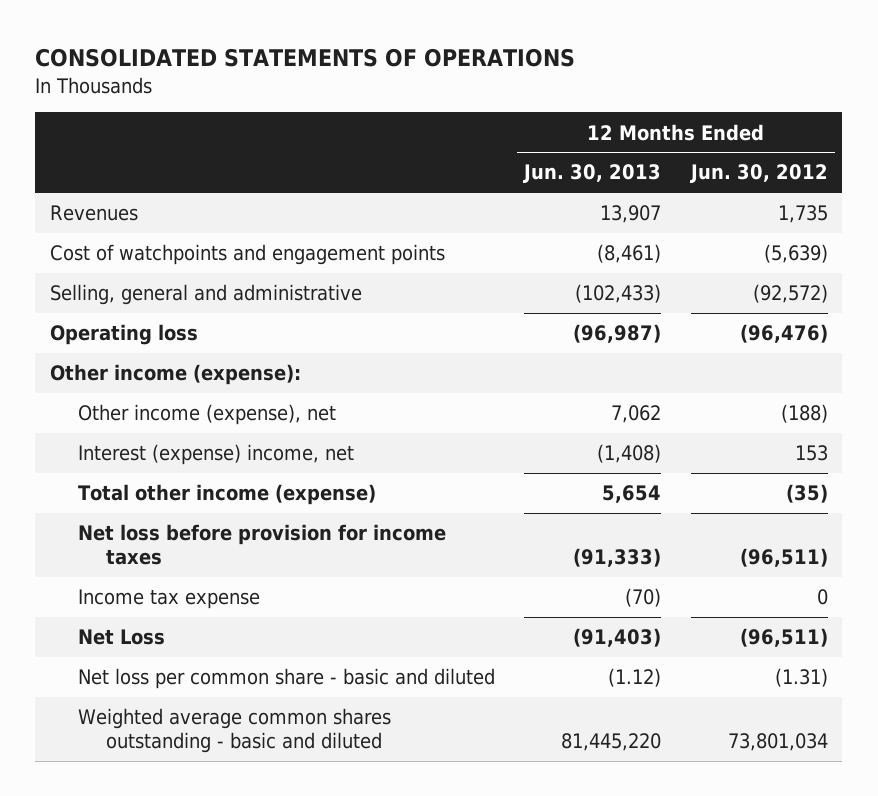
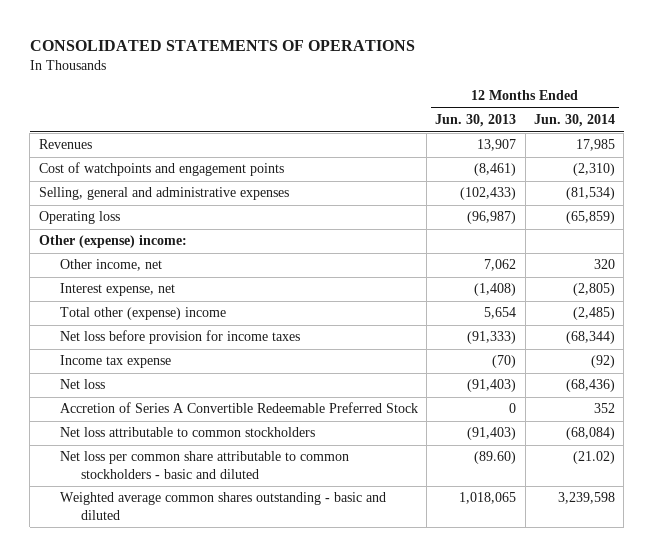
[689,164,828,184] Jun. 30, 2012 -> none
none -> [533,114,615,128] Jun. 30, 2014
[50,284,363,306] Selling, general and administrative -> [38,187,289,201] Selling, general and administrative expenses
[50,364,302,386] Other income (expense): -> [38,235,187,249] Other (expense) income:
[77,404,336,426] Other income (expense), net -> [59,259,162,272] Other income, net
[77,444,354,466] Interest (expense) income, net -> [59,283,175,297] Interest expense, net
[77,484,376,506] Total other income (expense) -> [59,307,226,321] Total other (expense) income
[77,629,165,646] Net Loss -> [59,379,105,390] Net loss
none -> [59,402,418,414] Accretion of Series A Convertible Redeemable Preferred Stock
none -> [59,427,315,438] Net loss attributable to common stockholders
[77,668,495,690] Net loss per common share - basic and diluted -> [59,451,349,479] Net loss per common share attributable to common stockholders - basic and diluted
[608,668,662,688] (1.12) -> [474,451,517,465] (89.60)
[561,733,662,752] 81,445,220 -> [459,492,517,505] 1,018,065

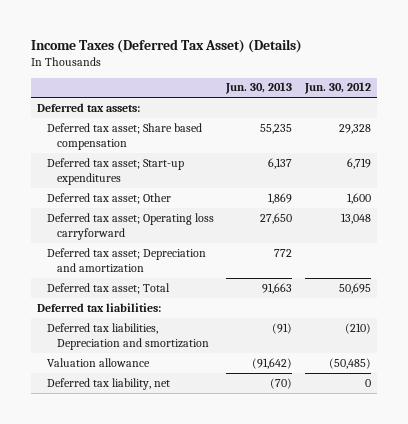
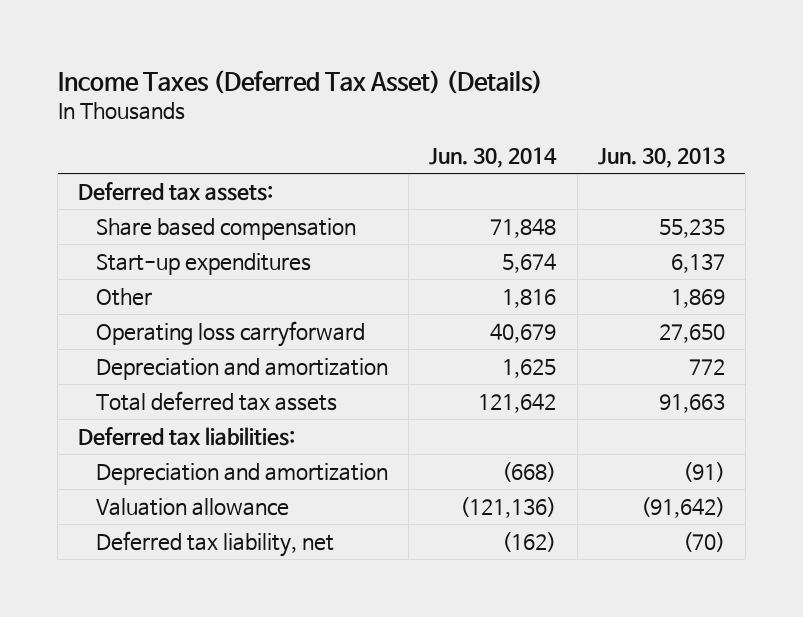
[303,82,371,95] Jun. 30, 2012 -> none
none -> [429,147,558,169] Jun. 30, 2014
[47,122,203,151] Deferred tax asset; Share based compensation -> [96,217,357,240] Share based compensation
[47,157,185,186] Deferred tax asset; Start-up expenditures -> [96,252,312,275] Start-up expenditures
[47,192,172,204] Deferred tax asset; Other -> [96,287,153,306] Other
[47,212,215,241] Deferred tax asset; Operating loss carryforward -> [96,320,366,347] Operating loss carryforward
[47,247,207,274] Deferred tax asset; Depreciation and amortization -> [96,357,389,380] Depreciation and amortization
[47,282,171,294] Deferred tax asset; Total -> [96,390,338,411] Total deferred tax assets
[47,322,210,351] Deferred tax liabilities, Depreciation and smortization -> [96,462,389,485] Depreciation and amortization

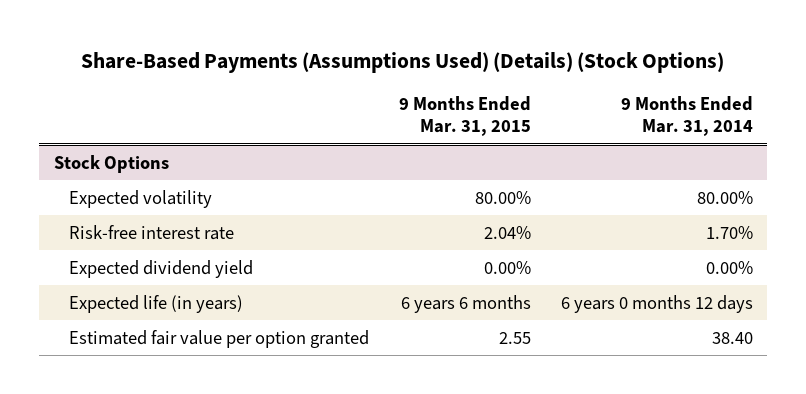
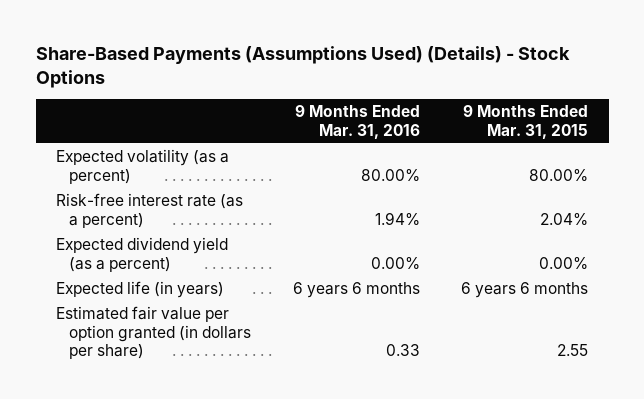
[81,52,725,74] Share-Based Payments (Assumptions Used) (Details) (Stock Options) -> [35,45,570,88] Share-Based Payments (Assumptions Used) (Details) - Stock Options
[620,96,753,137] 9 Months Ended Mar. 31, 2014 -> none
none -> [294,105,420,139] 9 Months Ended Mar. 31, 2016
[53,154,169,173] Stock Options -> none
[69,189,213,208] Expected volatility -> [56,149,230,184] Expected volatility (as a percent)
[69,224,235,240] Risk-free interest rate -> [56,193,244,228] Risk-free interest rate (as a percent)
[69,259,254,278] Expected dividend yield -> [56,237,229,272] Expected dividend yield (as a percent)
[69,329,370,348] Estimated fair value per option granted -> [56,306,252,360] Estimated fair value per option granted (in dollars per share)

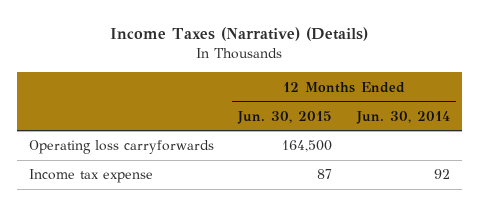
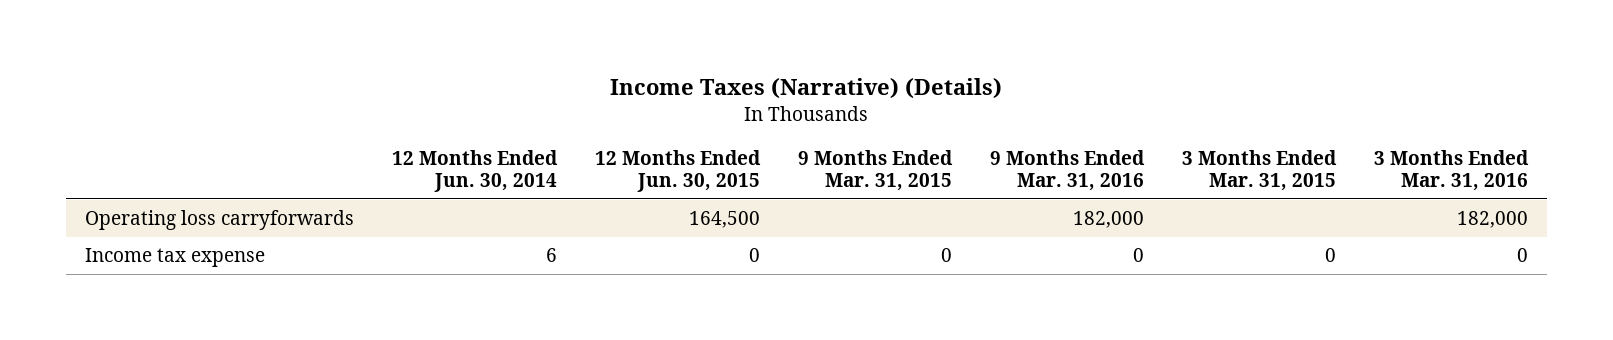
none -> [797,150,953,192] 9 Months Ended Mar. 31, 2015
none -> [989,150,1145,192] 9 Months Ended Mar. 31, 2016
none -> [1182,150,1338,192] 3 Months Ended Mar. 31, 2015
none -> [1374,150,1530,192] 3 Months Ended Mar. 31, 2016
[317,169,333,180] 87 -> [748,248,760,263] 0
[433,169,450,180] 92 -> [545,248,557,263] 6

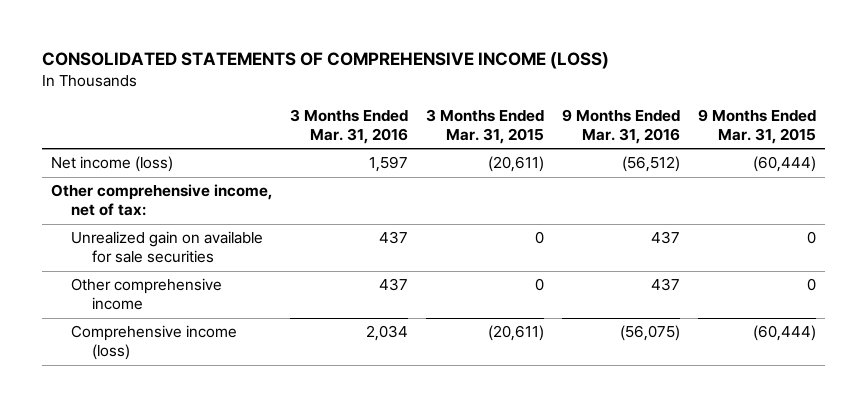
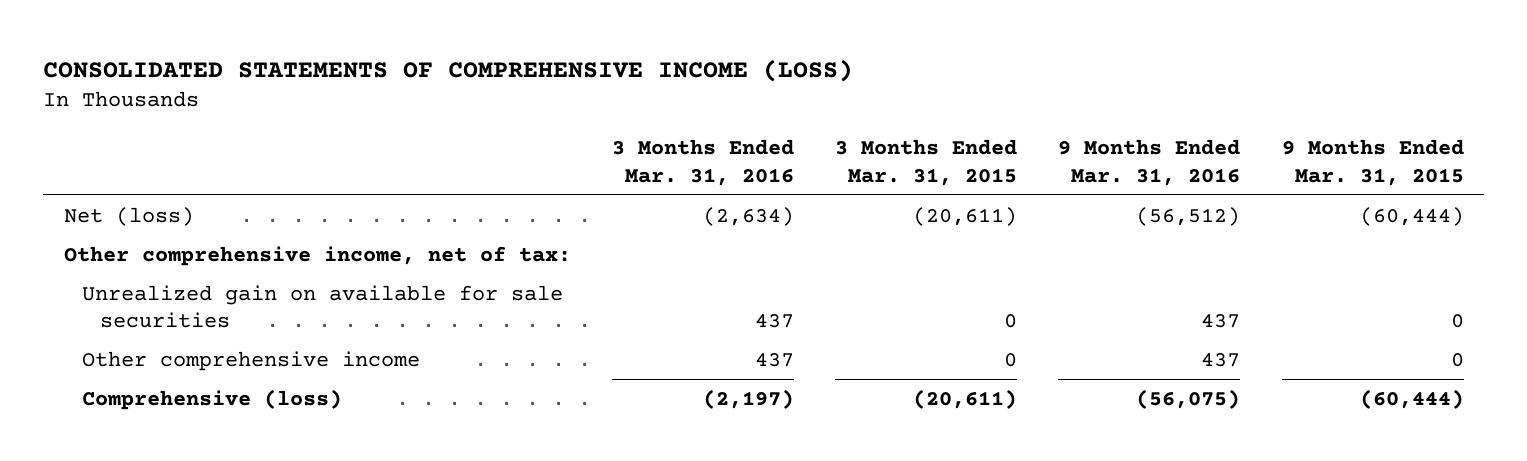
[50,156,173,173] Net income (loss) -> [63,206,194,226] Net (loss)
[368,156,408,173] 1,597 -> [702,206,794,226] (2,634)
[71,325,238,361] Comprehensive income (loss) -> [81,388,342,410] Comprehensive (loss)
[365,325,408,342] 2,034 -> [702,388,794,409] (2,197)

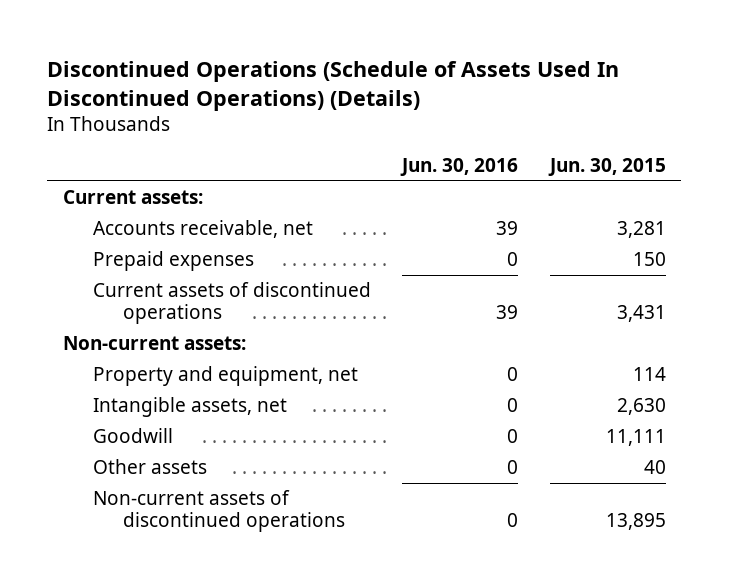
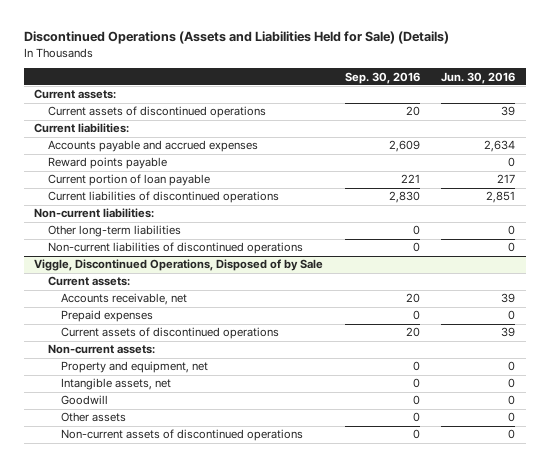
[47,60,620,111] Discontinued Operations (Schedule of Assets Used In Discontinued Operations) (Details) -> [23,31,449,45] Discontinued Operations (Assets and Liabilities Held for Sale) (Details)
[547,158,666,177] Jun. 30, 2015 -> none
none -> [344,71,420,84] Sep. 30, 2016
none -> [47,106,266,119] Current assets of discontinued operations
none -> [34,123,130,134] Current liabilities:
none -> [47,140,258,153] Accounts payable and accrued expenses
none -> [47,157,167,170] Reward points payable
none -> [47,174,210,187] Current portion of loan payable
none -> [47,191,279,204] Current liabilities of discontinued operations
none -> [34,208,155,219] Non-current liabilities:
none -> [47,225,181,238] Other long-term liabilities
none -> [47,242,303,255] Non-current liabilities of discontinued operations
none -> [34,259,324,272] Viggle, Discontinued Operations, Disposed of by Sale
none -> [47,276,130,287] Current assets:

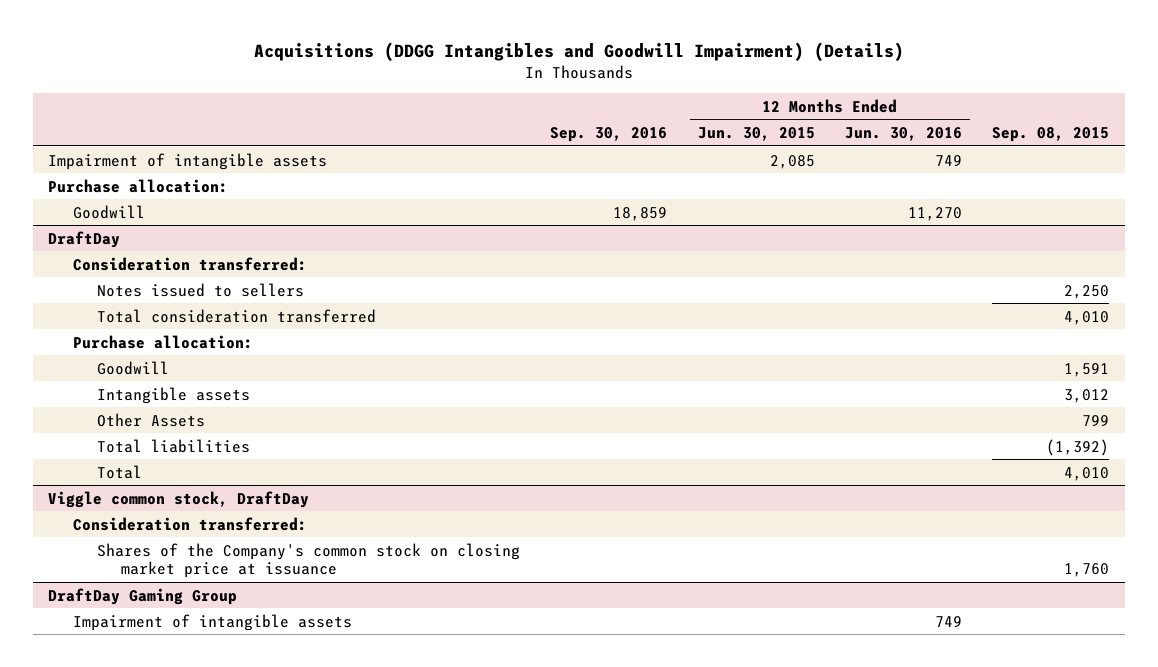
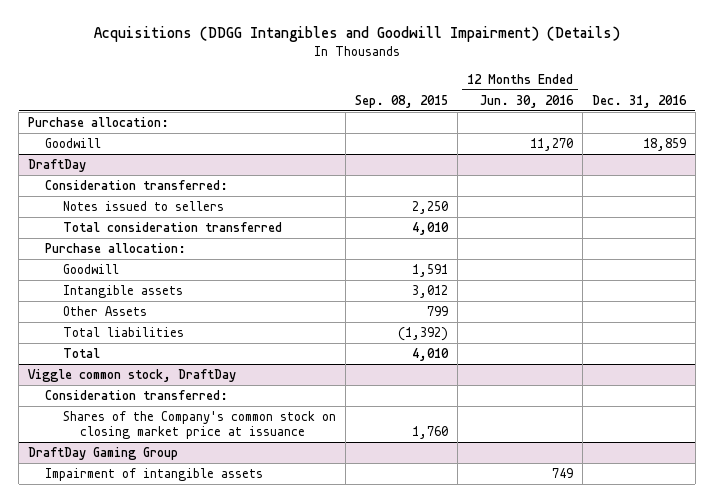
[550,126,668,142] Sep. 30, 2016 -> none
[697,126,815,141] Jun. 30, 2015 -> none
none -> [591,94,687,108] Dec. 31, 2016
[48,152,328,170] Impairment of intangible assets -> none

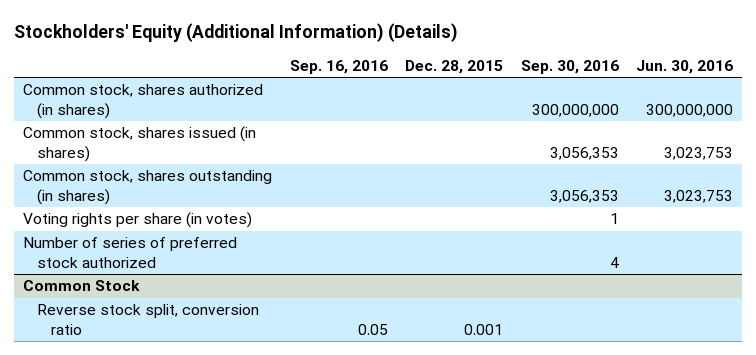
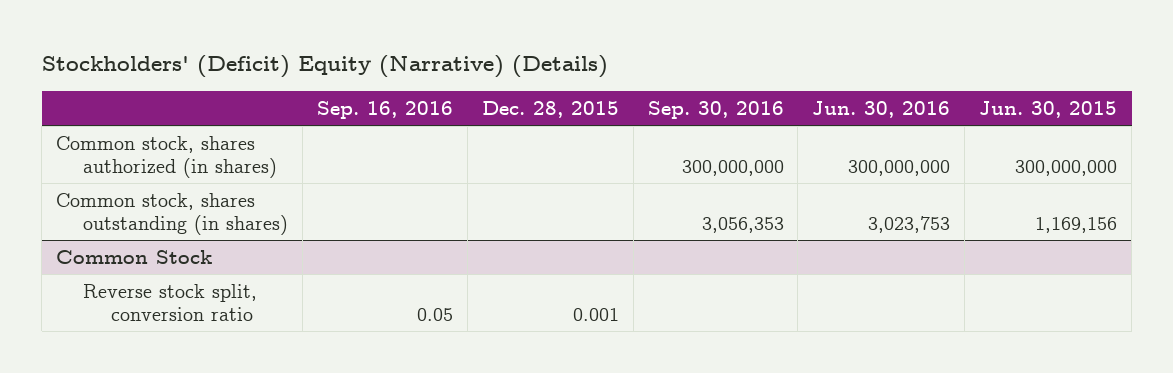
[14,23,459,43] Stockholders' Equity (Additional Information) (Details) -> [41,55,608,79] Stockholders' (Deficit) Equity (Narrative) (Details)
none -> [979,100,1118,118] Jun. 30, 2015
[22,126,256,162] Common stock, shares issued (in shares) -> none
[22,212,252,229] Voting rights per share (in votes) -> none
[22,237,237,268] Number of series of preferred stock authorized -> none

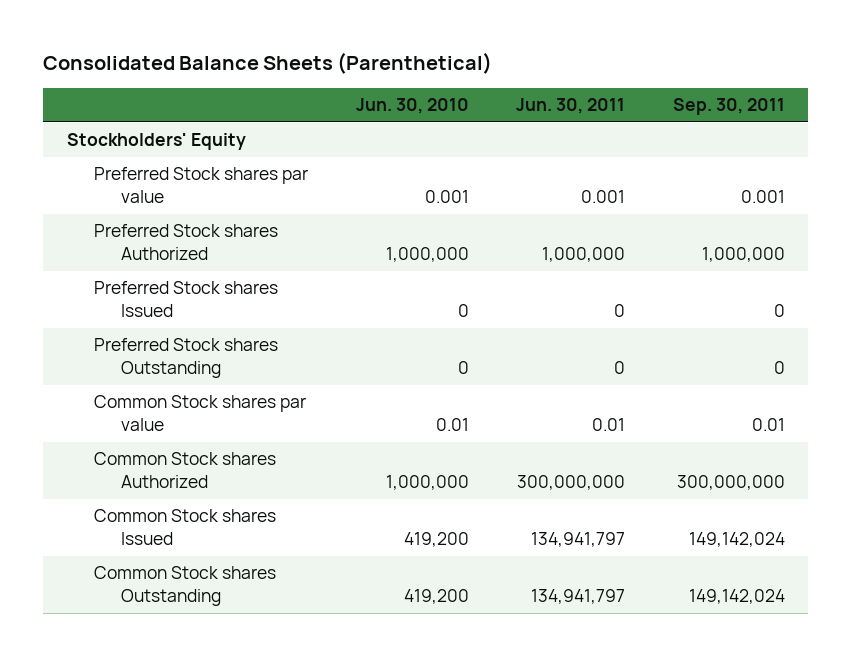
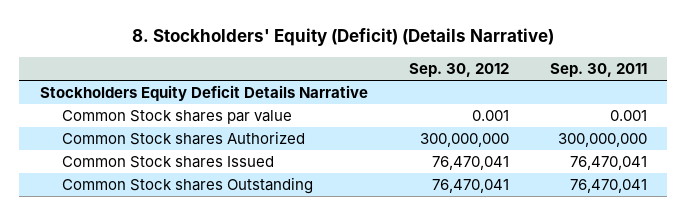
[43,52,493,75] Consolidated Balance Sheets (Parenthetical) -> [132,28,555,47] 8. Stockholders' Equity (Deficit) (Details Narrative)
[355,98,469,115] Jun. 30, 2010 -> none
[516,98,626,115] Jun. 30, 2011 -> none
none -> [408,63,509,78] Sep. 30, 2012
[67,133,247,151] Stockholders' Equity -> none
[94,167,309,204] Preferred Stock shares par value -> none
[94,224,279,261] Preferred Stock shares Authorized -> none
[94,281,279,318] Preferred Stock shares Issued -> none
[94,338,279,379] Preferred Stock shares Outstanding -> none
none -> [39,85,368,102] Stockholders Equity Deficit Details Narrative
[751,418,785,432] 0.01 -> [609,110,647,122] 0.001
[688,532,785,548] 149,142,024 -> [569,156,647,171] 76,470,041
[688,589,785,605] 149,142,024 -> [569,179,647,194] 76,470,041

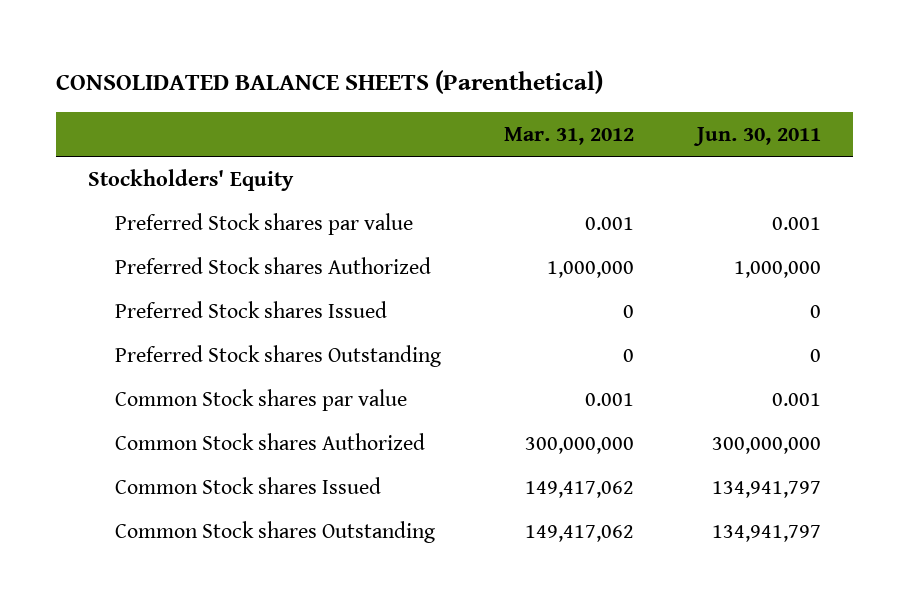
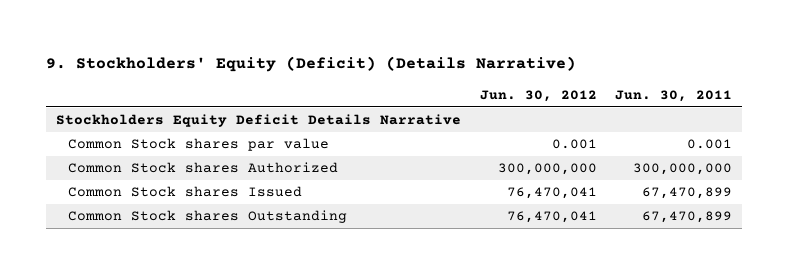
[56,70,604,95] CONSOLIDATED BALANCE SHEETS (Parenthetical) -> [46,56,577,73] 9. Stockholders' Equity (Deficit) (Details Narrative)
[504,127,635,146] Mar. 31, 2012 -> none
none -> [479,90,597,103] Jun. 30, 2012
[87,168,294,191] Stockholders' Equity -> none
[115,212,414,235] Preferred Stock shares par value -> none
[115,256,432,274] Preferred Stock shares Authorized -> none
[115,300,388,318] Preferred Stock shares Issued -> none
[115,344,442,367] Preferred Stock shares Outstanding -> none
none -> [55,114,461,128] Stockholders Equity Deficit Details Narrative
[712,480,822,498] 134,941,797 -> [642,187,733,200] 67,470,899
[712,524,822,542] 134,941,797 -> [642,211,733,224] 67,470,899

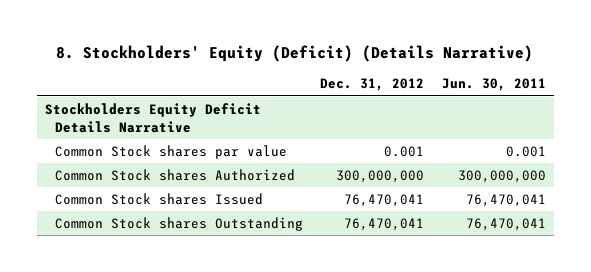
[46,56,577,73] 9. Stockholders' Equity (Deficit) (Details Narrative) -> [56,44,534,62] 8. Stockholders' Equity (Deficit) (Details Narrative)
[479,90,597,103] Jun. 30, 2012 -> none
none -> [320,78,425,92] Dec. 31, 2012
[642,187,733,200] 67,470,899 -> [465,193,546,207] 76,470,041
[642,211,733,224] 67,470,899 -> [465,217,546,231] 76,470,041

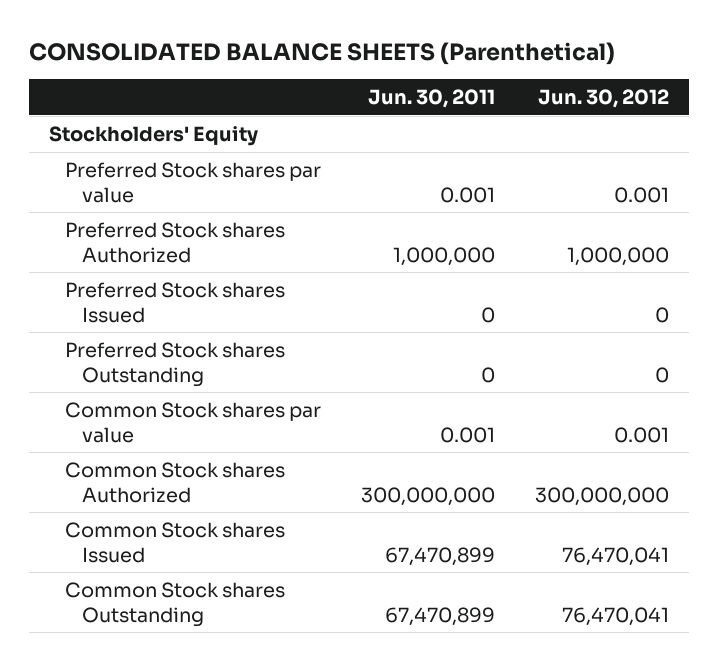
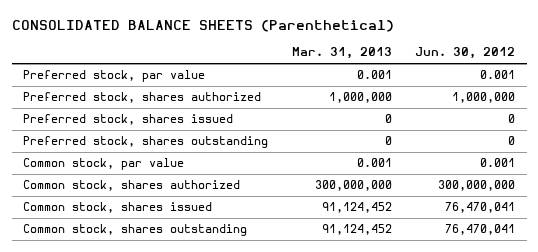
[368,89,496,109] Jun. 30, 2011 -> none
none -> [291,47,392,60] Mar. 31, 2013
[49,125,259,146] Stockholders' Equity -> none
[65,161,322,203] Preferred Stock shares par value -> [23,70,206,83] Preferred stock, par value
[65,221,286,263] Preferred Stock shares Authorized -> [23,92,262,104] Preferred stock, shares authorized
[65,281,286,323] Preferred Stock shares Issued -> [23,114,234,126] Preferred stock, shares issued
[65,341,286,387] Preferred Stock shares Outstanding -> [23,136,269,149] Preferred stock, shares outstanding
[65,401,322,443] Common Stock shares par value -> [23,158,185,171] Common stock, par value
[65,461,286,503] Common Stock shares Authorized -> [23,180,241,192] Common stock, shares authorized
[65,521,286,563] Common Stock shares Issued -> [23,202,213,214] Common stock, shares issued
[65,581,286,627] Common Stock shares Outstanding -> [23,224,248,237] Common stock, shares outstanding

